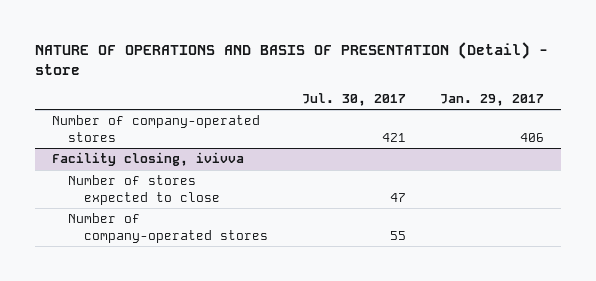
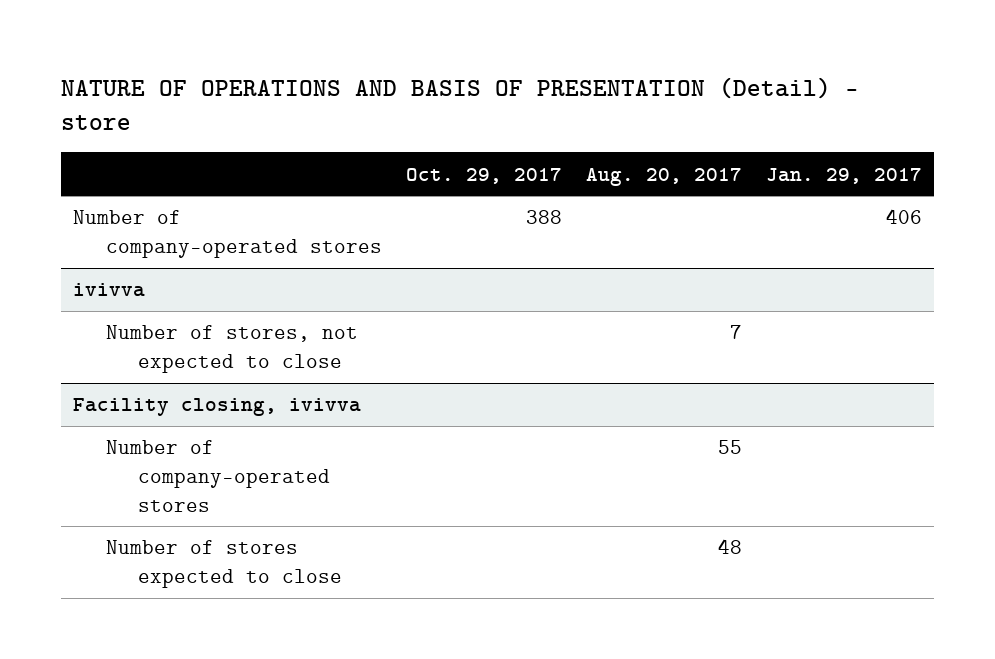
[302,92,407,106] Jul. 30, 2017 -> none
none -> [405,167,562,184] Oct. 29, 2017
none -> [585,167,742,186] Aug. 20, 2017
none -> [73,283,146,298] ivivva
none -> [105,325,358,373] Number of stores, not expected to close
[68,175,221,205] Number of stores expected to close -> [105,540,342,588] Number of stores expected to close

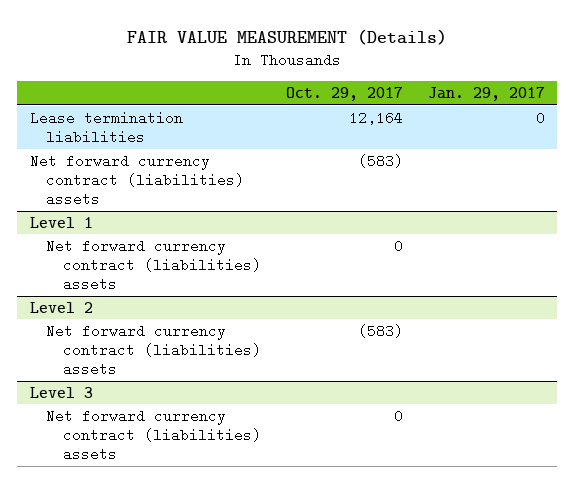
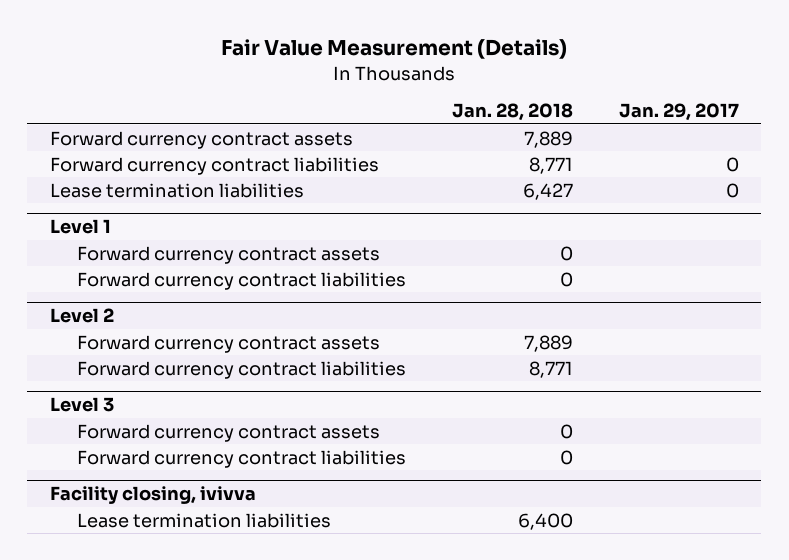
[127,28,448,45] FAIR VALUE MEASUREMENT (Details) -> [221,39,568,60] Fair Value Measurement (Details)
[285,87,403,102] Oct. 29, 2017 -> none
none -> [451,103,573,122] Jan. 28, 2018
none -> [50,130,354,149] Forward currency contract assets
none -> [50,156,380,175] Forward currency contract liabilities
[29,153,245,207] Net forward currency contract (liabilities) assets -> none
none -> [77,245,381,264] Forward currency contract assets
[46,238,262,292] Net forward currency contract (liabilities) assets -> [77,271,407,290] Forward currency contract liabilities
none -> [77,334,381,353] Forward currency contract assets
[46,323,262,377] Net forward currency contract (liabilities) assets -> [77,360,407,379] Forward currency contract liabilities
none -> [77,423,381,442] Forward currency contract assets
[46,408,262,462] Net forward currency contract (liabilities) assets -> [77,449,407,468] Forward currency contract liabilities
none -> [50,486,257,505] Facility closing, ivivva
none -> [77,512,332,528] Lease termination liabilities

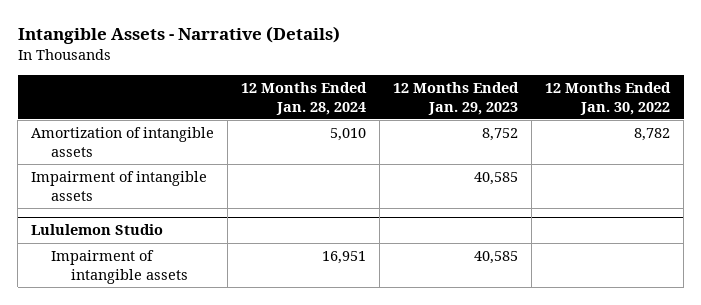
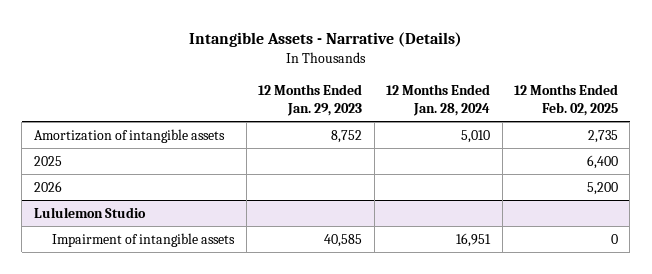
[545,81,672,115] 12 Months Ended Jan. 30, 2022 -> none
none -> [513,83,618,116] 12 Months Ended Feb. 02, 2025
[31,170,208,201] Impairment of intangible assets -> none
none -> [33,156,62,167] 2025
none -> [33,181,62,193] 2026

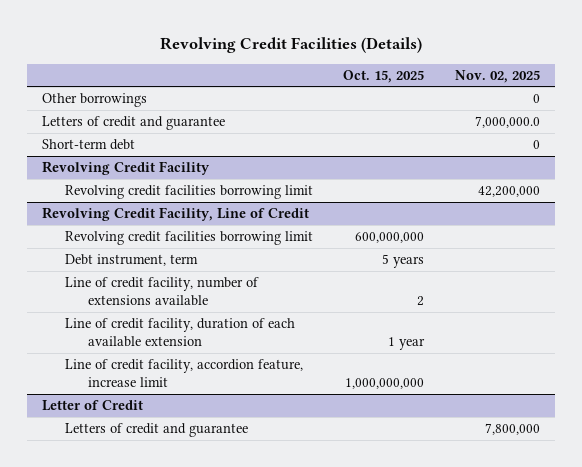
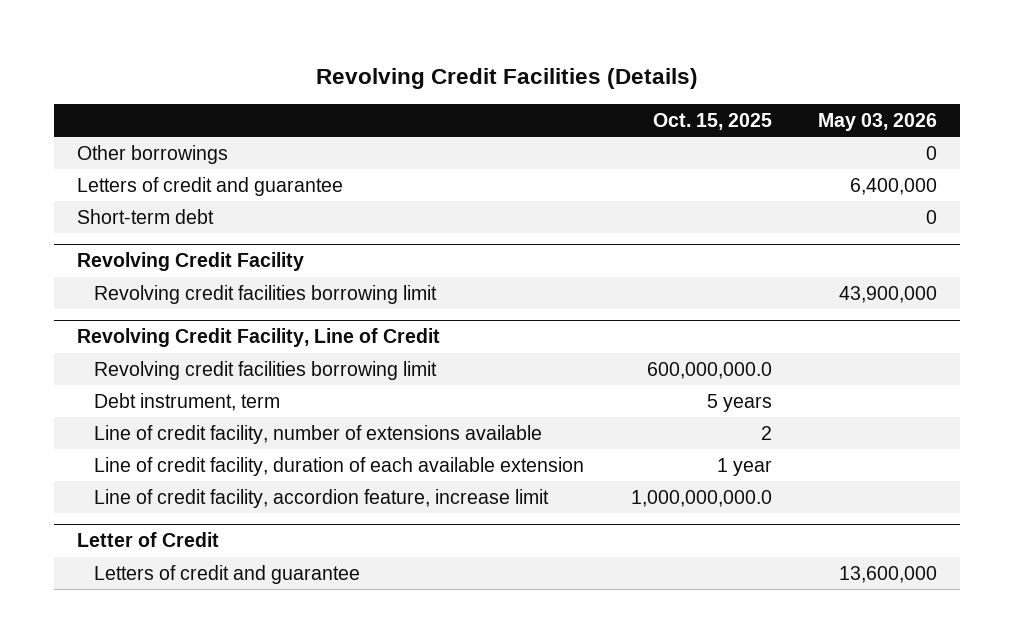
[454,69,540,83] Nov. 02, 2025 -> none
none -> [817,112,937,131] May 03, 2026
[355,231,425,243] 600,000,000 -> [646,361,772,379] 600,000,000.0
[345,378,425,390] 1,000,000,000 -> [630,489,772,507] 1,000,000,000.0

